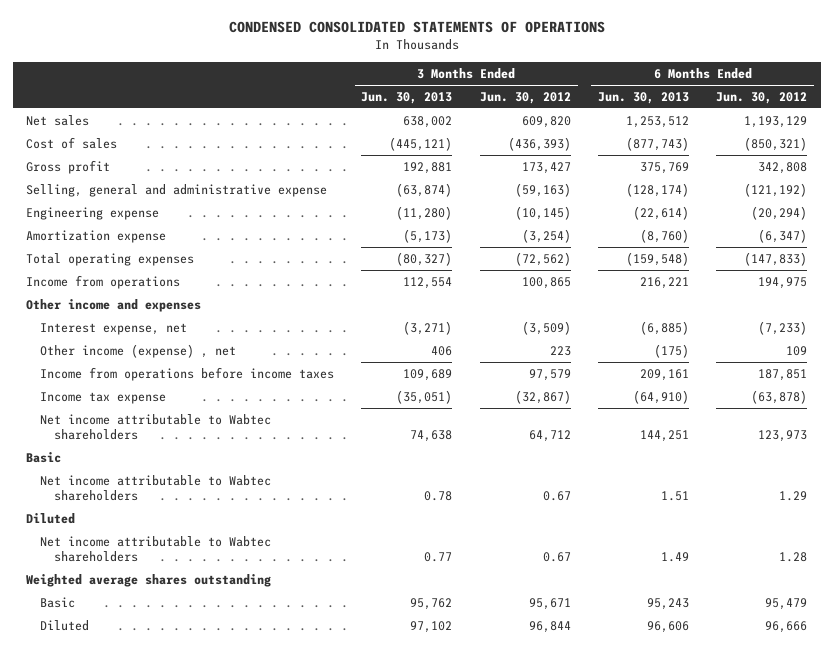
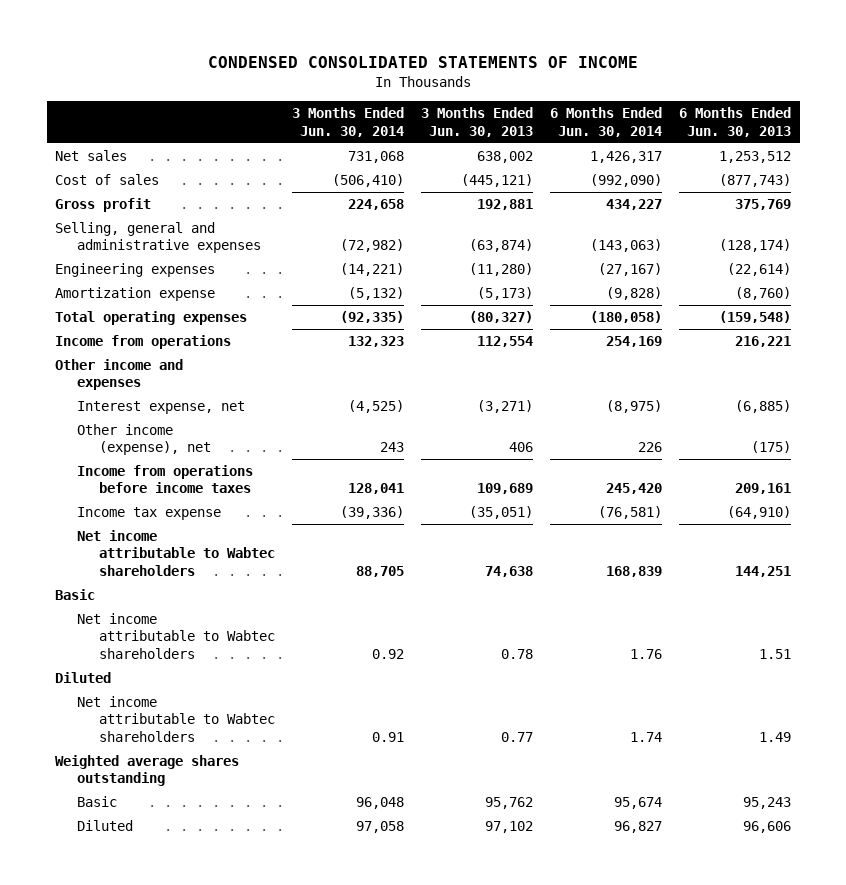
[228,21,605,34] CONDENSED CONSOLIDATED STATEMENTS OF OPERATIONS -> [208,56,639,69] CONDENSED CONSOLIDATED STATEMENTS OF INCOME
[479,91,571,104] Jun. 30, 2012 -> none
[716,91,808,104] Jun. 30, 2012 -> none
none -> [292,107,405,137] 3 Months Ended Jun. 30, 2014
none -> [550,107,663,137] 6 Months Ended Jun. 30, 2014
[26,183,328,197] Selling, general and administrative expense -> [55,222,262,254] Selling, general and administrative expenses
[26,206,160,220] Engineering expense -> [55,263,216,278] Engineering expenses
[40,343,237,358] Other income (expense) , net -> [77,424,212,456] Other income (expense), net

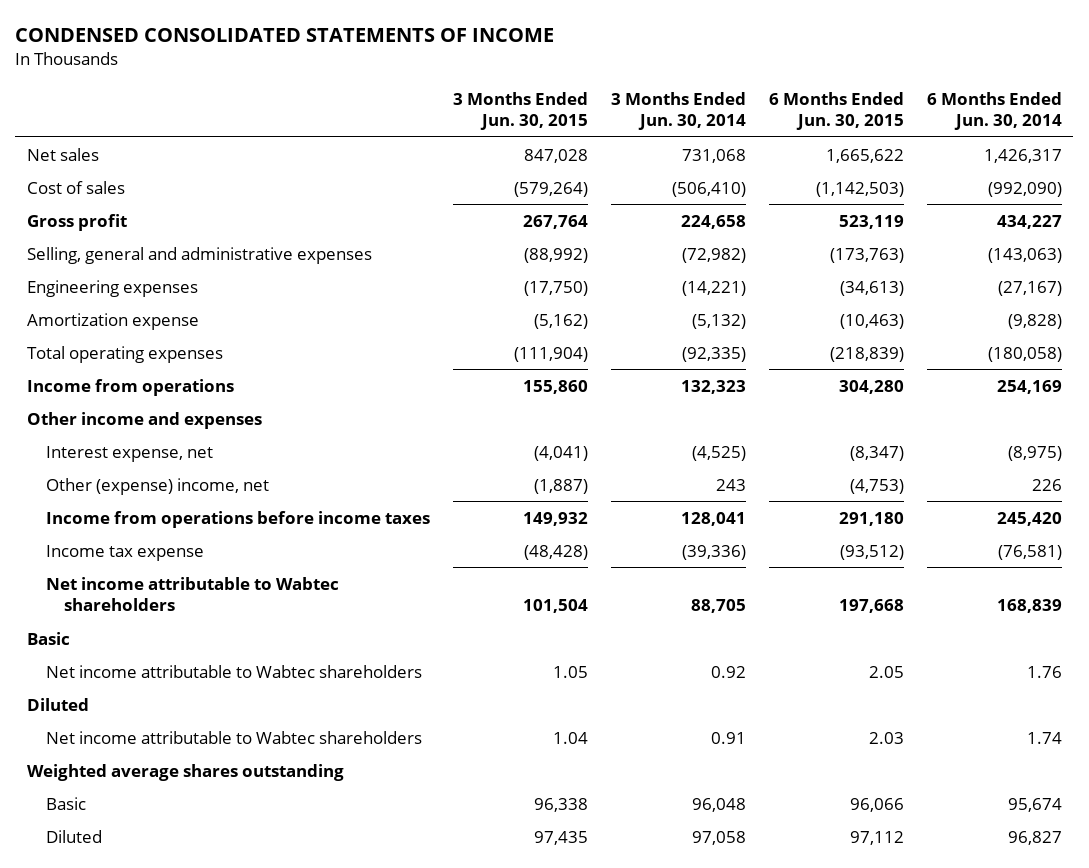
[421,107,534,137] 3 Months Ended Jun. 30, 2013 -> none
[679,107,792,137] 6 Months Ended Jun. 30, 2013 -> none
none -> [452,91,588,131] 3 Months Ended Jun. 30, 2015
none -> [768,91,904,131] 6 Months Ended Jun. 30, 2015
[77,424,212,456] Other income (expense), net -> [45,477,269,495] Other (expense) income, net

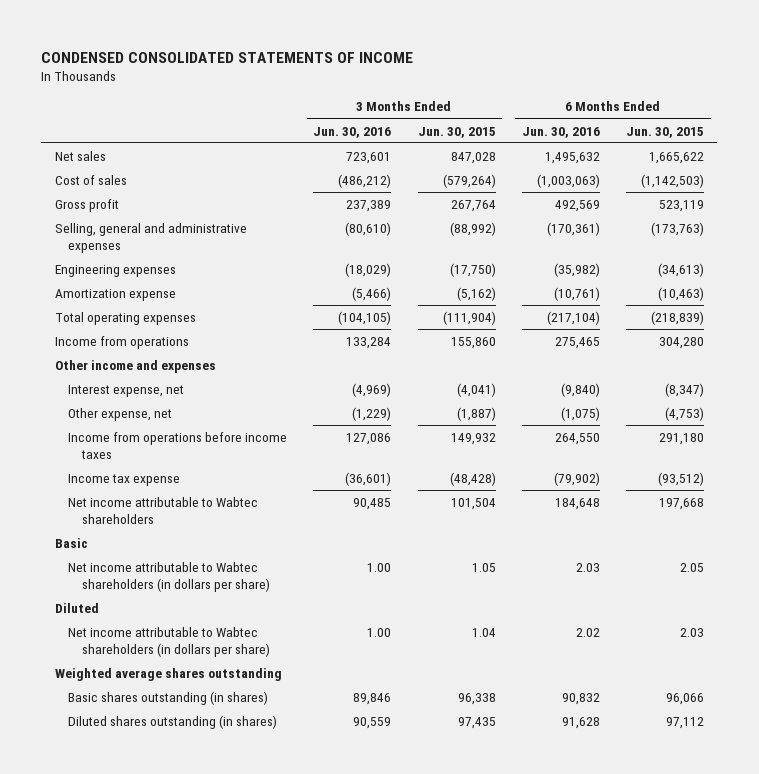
[610,91,746,131] 3 Months Ended Jun. 30, 2014 -> none
[926,91,1062,131] 6 Months Ended Jun. 30, 2014 -> none
none -> [313,126,392,138] Jun. 30, 2016
none -> [521,126,600,138] Jun. 30, 2016
[45,477,269,495] Other (expense) income, net -> [68,407,173,421] Other expense, net
[45,664,422,678] Net income attributable to Wabtec shareholders -> [68,561,270,593] Net income attributable to Wabtec shareholders (in dollars per share)
[45,730,422,744] Net income attributable to Wabtec shareholders -> [68,626,270,658] Net income attributable to Wabtec shareholders (in dollars per share)
[45,796,86,810] Basic -> [68,690,269,705] Basic shares outstanding (in shares)
[45,829,102,843] Diluted -> [68,714,278,729] Diluted shares outstanding (in shares)

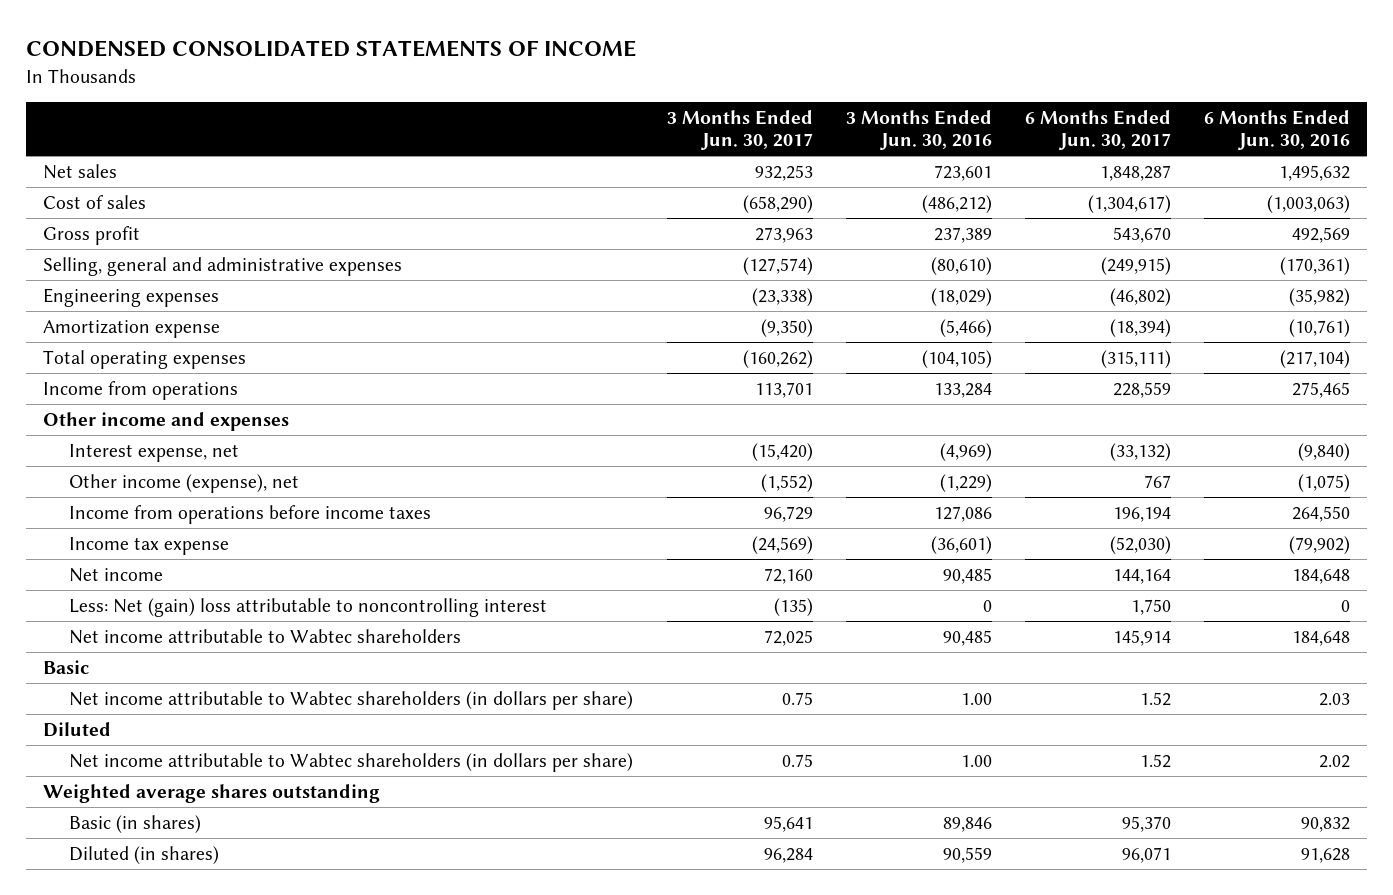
[417,126,496,138] Jun. 30, 2015 -> none
[625,126,704,138] Jun. 30, 2015 -> none
none -> [666,109,813,151] 3 Months Ended Jun. 30, 2017
none -> [1024,109,1171,151] 6 Months Ended Jun. 30, 2017
[68,407,173,421] Other expense, net -> [69,473,300,493] Other income (expense), net
none -> [69,567,164,582] Net income
none -> [69,597,548,617] Less: Net (gain) loss attributable to noncontrolling interest
[68,690,269,705] Basic shares outstanding (in shares) -> [69,814,202,833] Basic (in shares)
[68,714,278,729] Diluted shares outstanding (in shares) -> [69,845,220,864] Diluted (in shares)

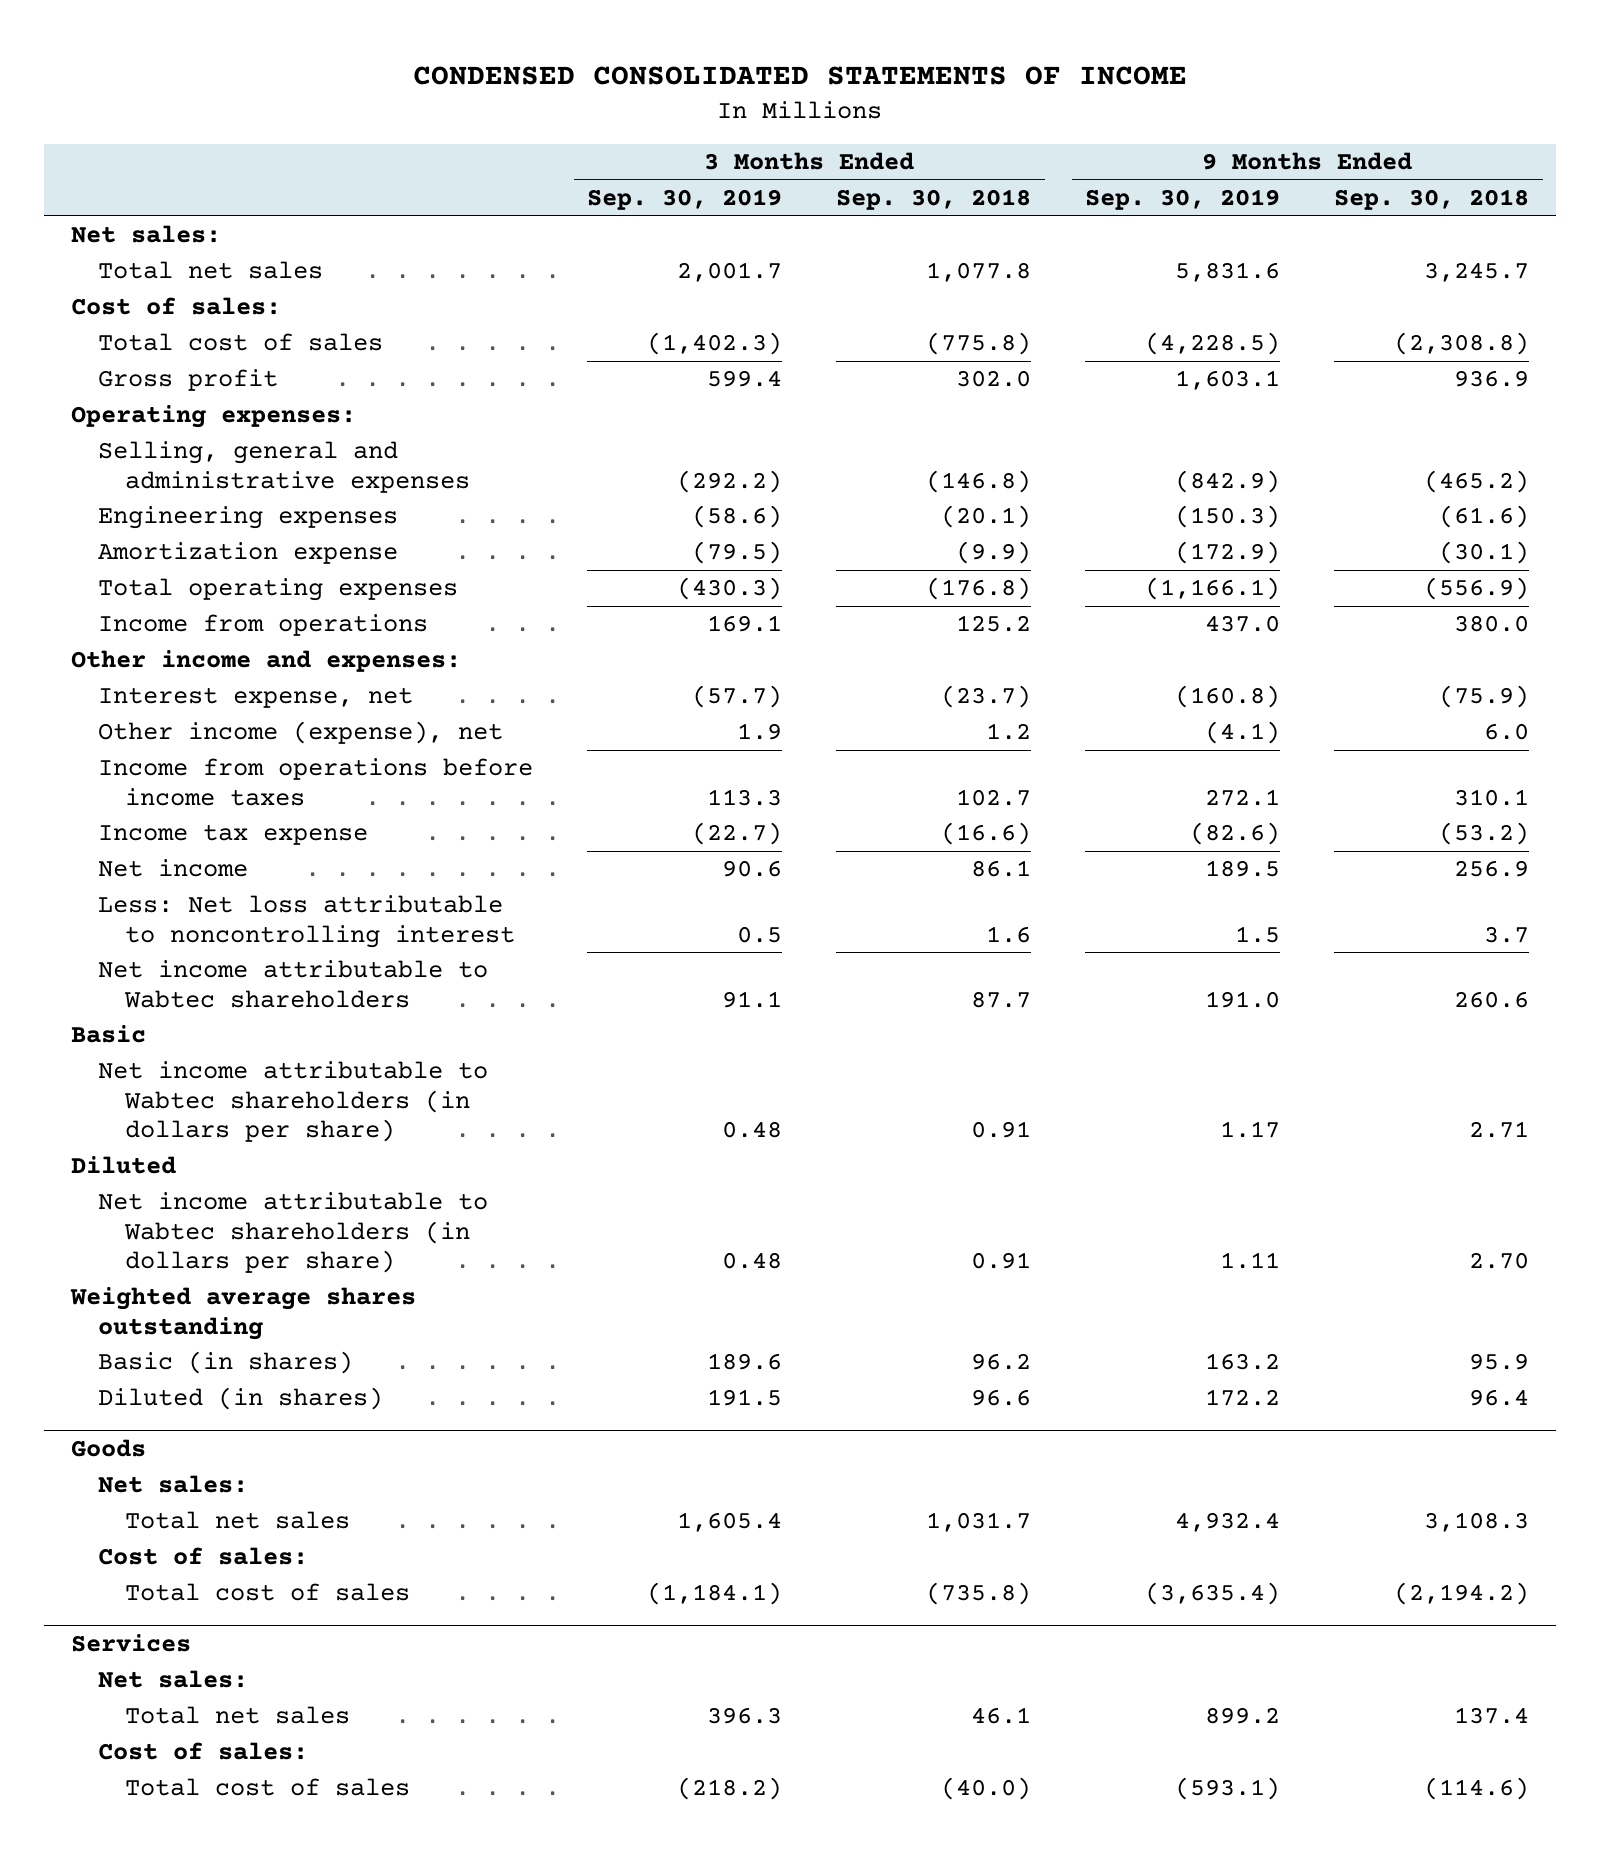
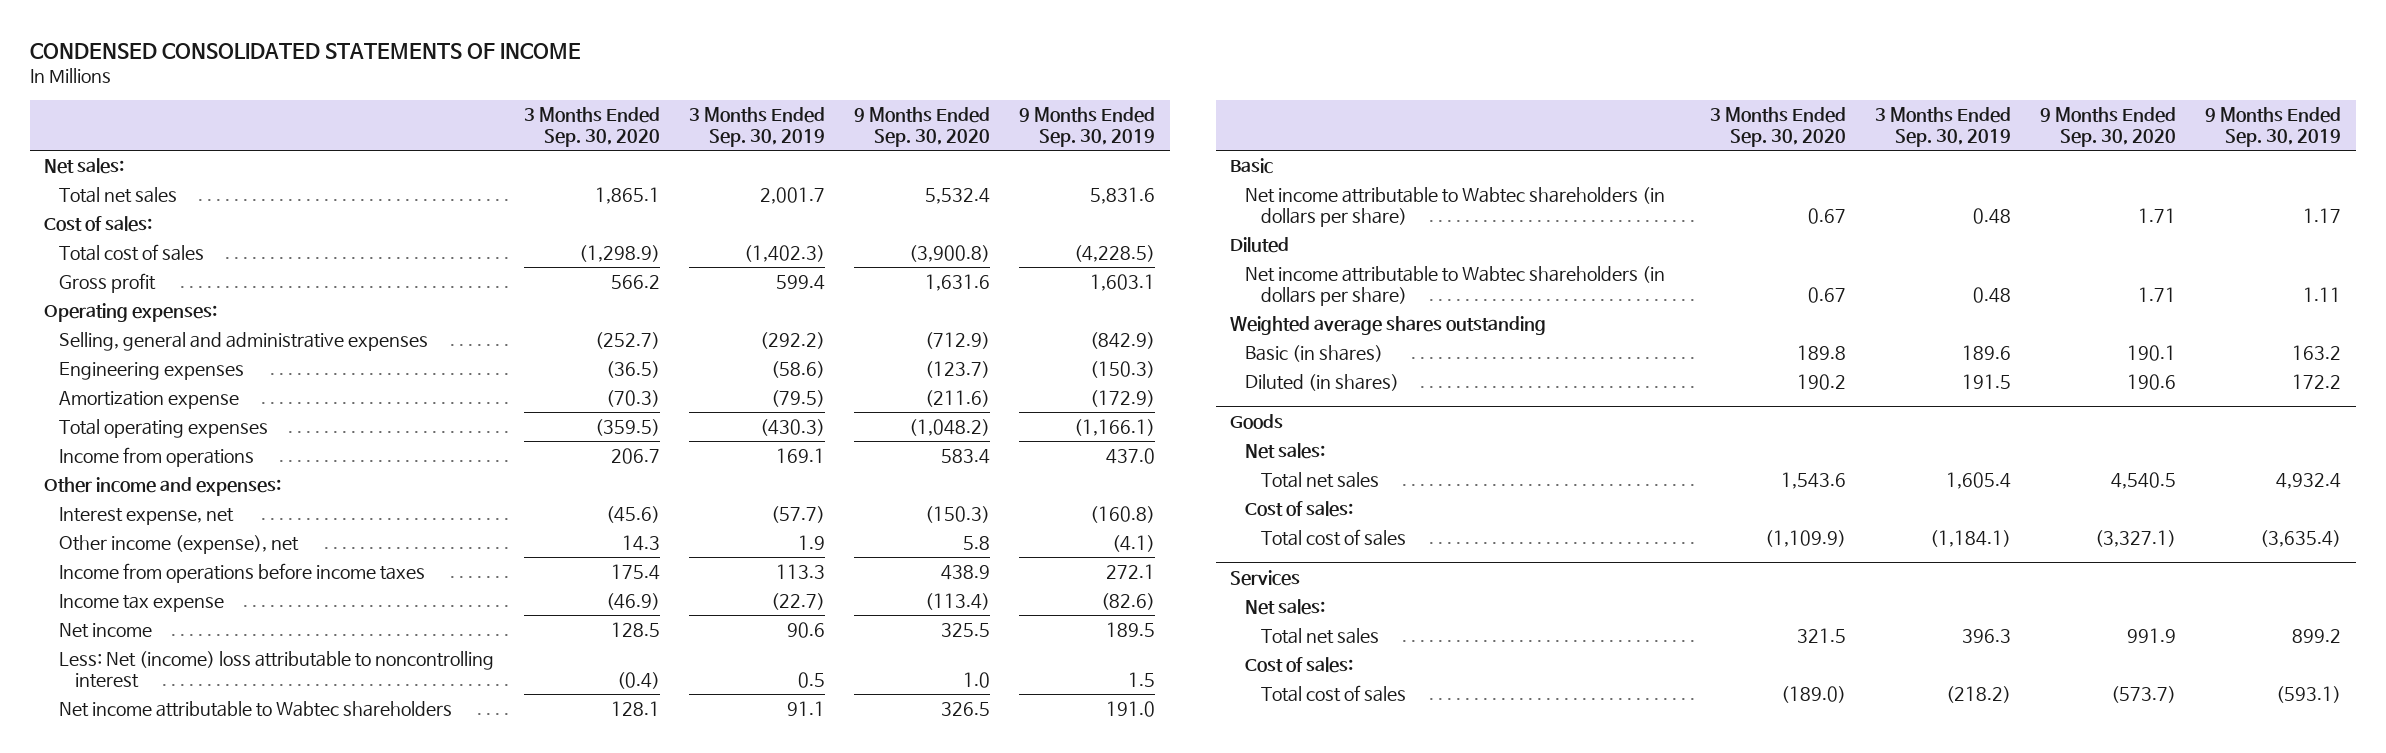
[836,189,1032,211] Sep. 30, 2018 -> none
[1334,189,1530,211] Sep. 30, 2018 -> none
none -> [523,107,660,148] 3 Months Ended Sep. 30, 2020
none -> [854,107,991,148] 9 Months Ended Sep. 30, 2020
[98,895,516,948] Less: Net loss attributable to noncontrolling interest -> [59,651,495,689] Less: Net (income) loss attributable to noncontrolling interest

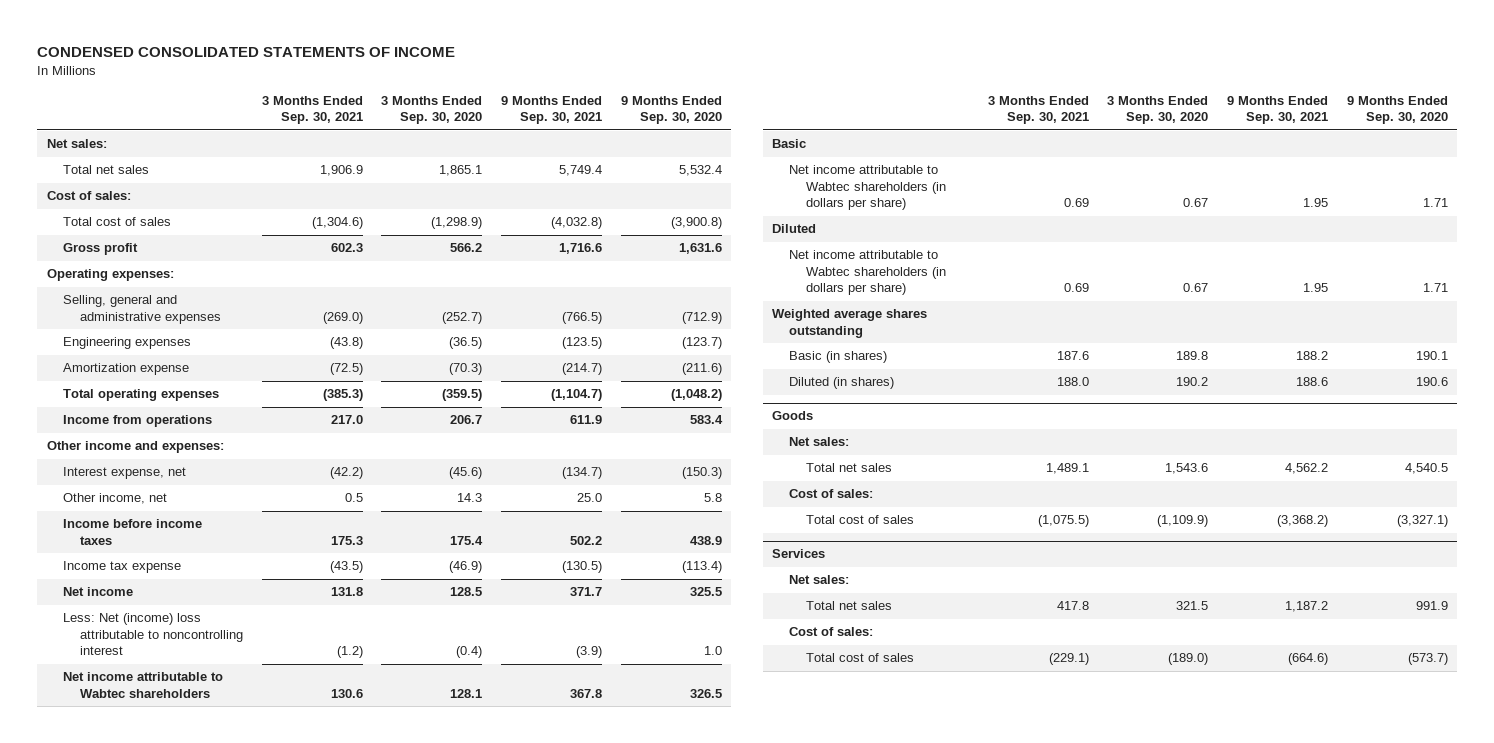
[688,107,825,148] 3 Months Ended Sep. 30, 2019 -> none
[1019,107,1156,148] 9 Months Ended Sep. 30, 2019 -> none
none -> [261,95,363,125] 3 Months Ended Sep. 30, 2021
none -> [501,95,603,125] 9 Months Ended Sep. 30, 2021
[59,535,300,555] Other income (expense), net -> [63,493,168,505] Other income, net
[59,563,426,584] Income from operations before income taxes -> [63,519,203,545] Income before income taxes

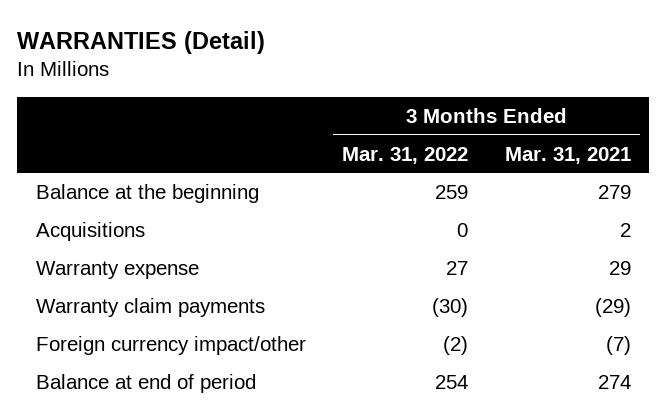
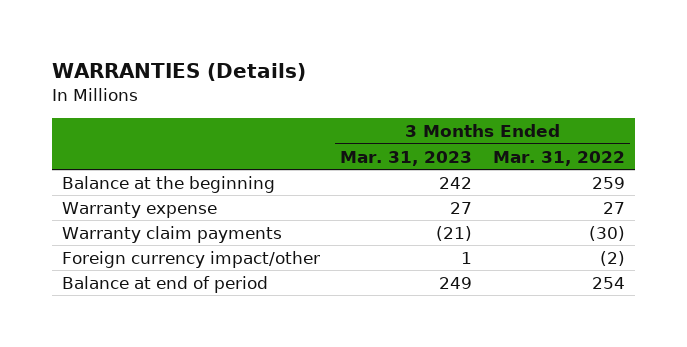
[17,30,266,54] WARRANTIES (Detail) -> [52,63,307,82] WARRANTIES (Details)
[504,146,631,164] Mar. 31, 2021 -> none
none -> [340,150,473,166] Mar. 31, 2023
[35,221,145,241] Acquisitions -> none

